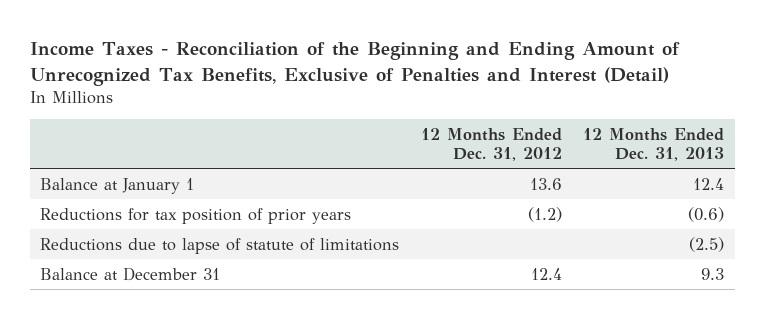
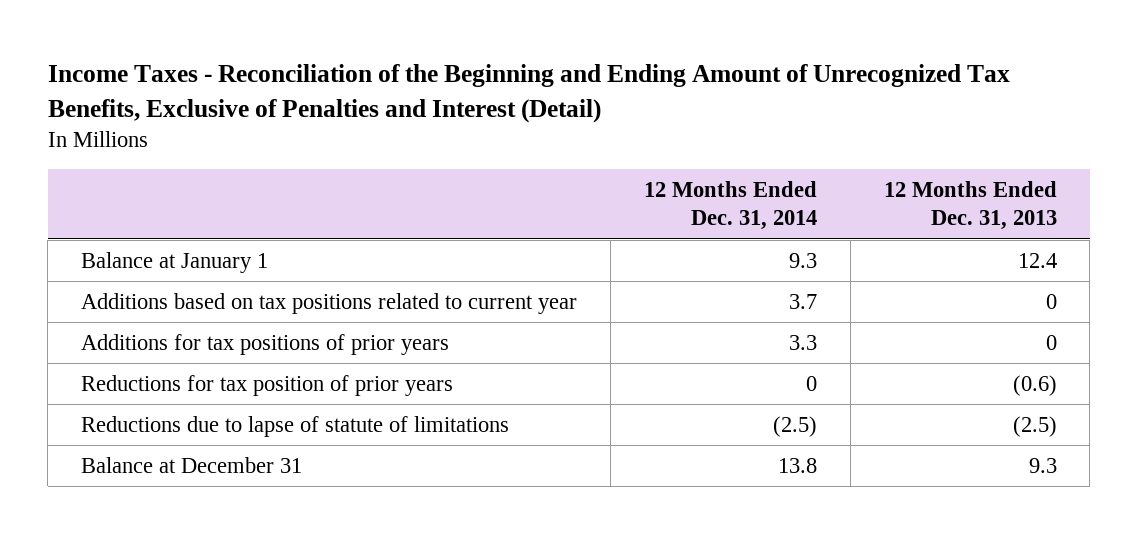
[420,127,562,161] 12 Months Ended Dec. 31, 2012 -> none
none -> [643,181,817,231] 12 Months Ended Dec. 31, 2014
none -> [81,292,578,314] Additions based on tax positions related to current year
none -> [81,333,450,355] Additions for tax positions of prior years

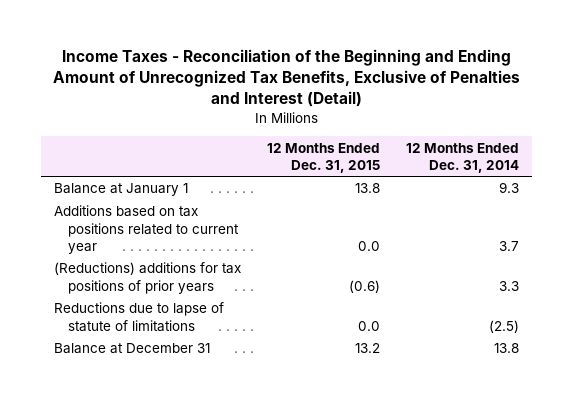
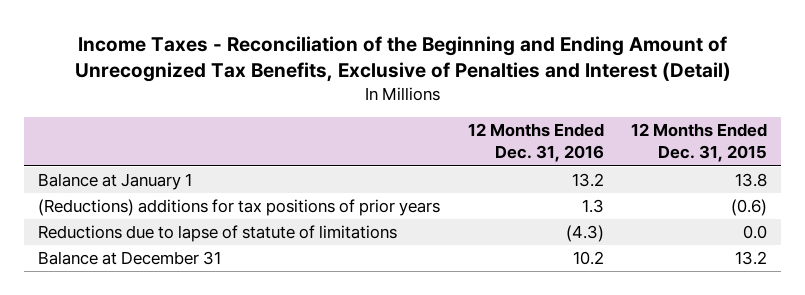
[406,142,520,173] 12 Months Ended Dec. 31, 2014 -> none
none -> [467,123,604,163] 12 Months Ended Dec. 31, 2016
[53,205,240,254] Additions based on tax positions related to current year -> none

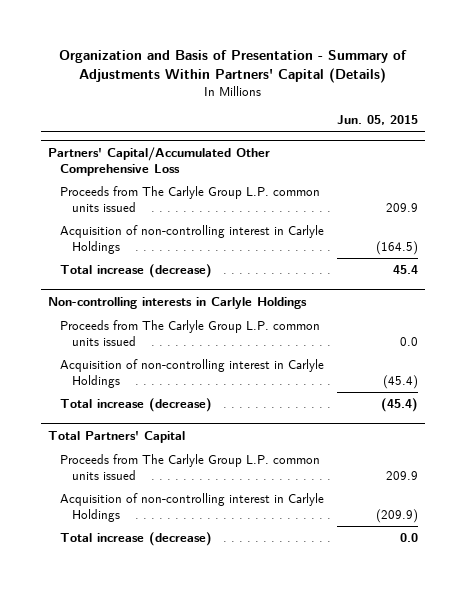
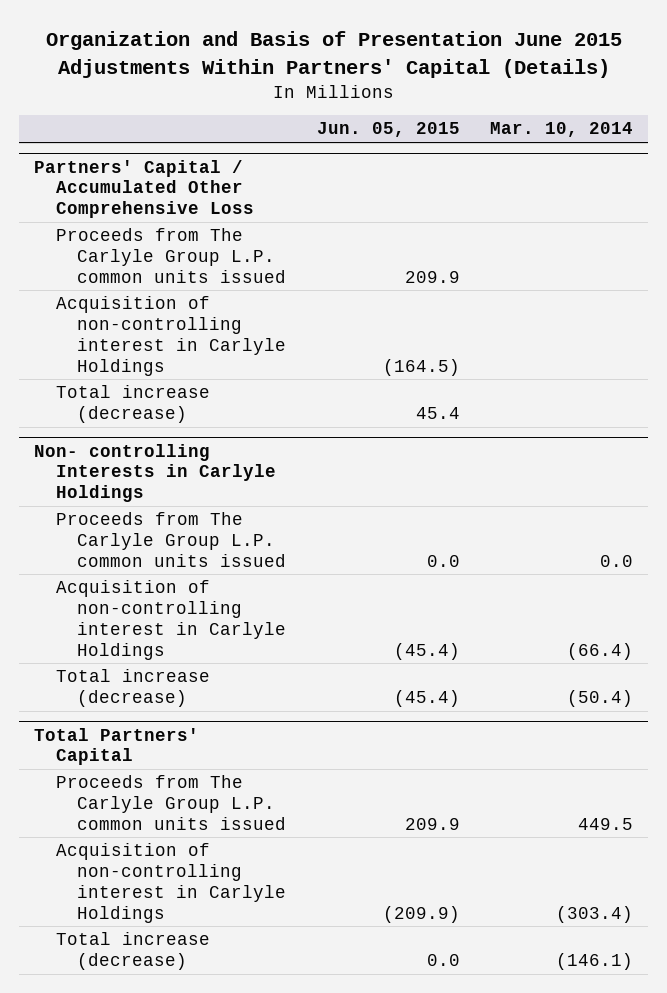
[58,50,407,84] Organization and Basis of Presentation - Summary of Adjustments Within Partners' Capital (Details) -> [45,31,622,78] Organization and Basis of Presentation June 2015 Adjustments Within Partners' Capital (Details)
none -> [490,122,634,138] Mar. 10, 2014
[47,147,270,176] Partners' Capital/Accumulated Other Comprehensive Loss -> [34,159,254,219] Partners' Capital / Accumulated Other Comprehensive Loss
[47,297,307,310] Non-controlling interests in Carlyle Holdings -> [34,443,276,503] Non- controlling Interests in Carlyle Holdings

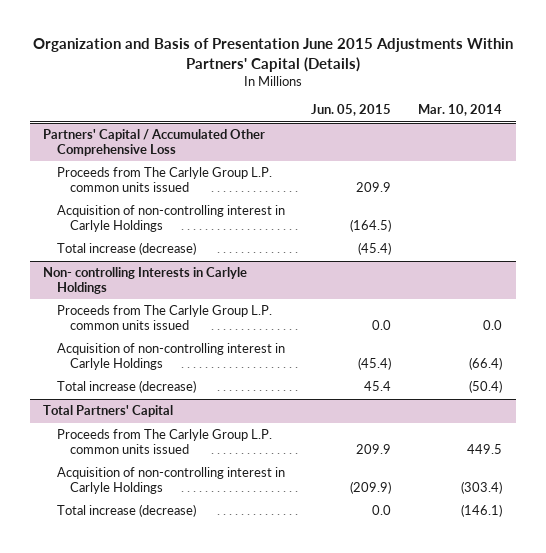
[415,406,460,419] 45.4 -> [358,242,392,256] (45.4)
[393,689,460,707] (45.4) -> [364,381,392,392] 45.4

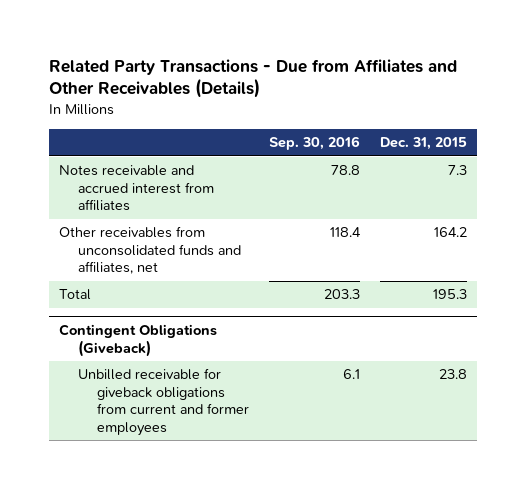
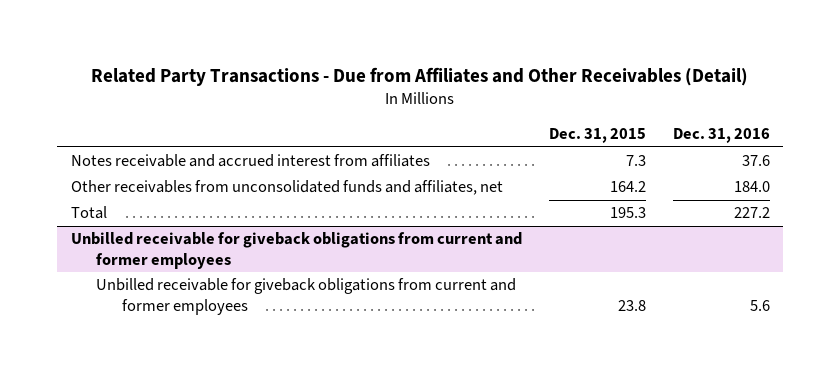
[48,58,457,99] Related Party Transactions - Due from Affiliates and Other Receivables (Details) -> [91,67,749,87] Related Party Transactions - Due from Affiliates and Other Receivables (Detail)
[269,136,361,151] Sep. 30, 2016 -> none
none -> [672,128,770,144] Dec. 31, 2016
[58,324,217,357] Contingent Obligations (Giveback) -> [70,232,522,269] Unbilled receivable for giveback obligations from current and former employees

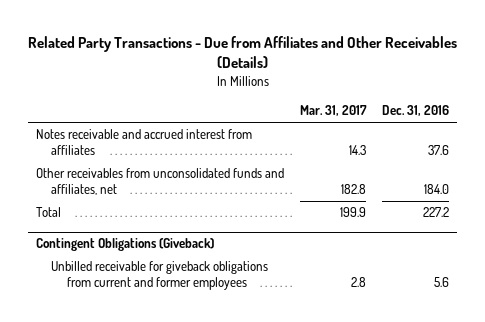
[91,67,749,87] Related Party Transactions - Due from Affiliates and Other Receivables (Detail) -> [27,36,457,69] Related Party Transactions - Due from Affiliates and Other Receivables (Details)
[548,128,646,144] Dec. 31, 2015 -> none
none -> [300,105,368,117] Mar. 31, 2017
[70,232,522,269] Unbilled receivable for giveback obligations from current and former employees -> [35,238,214,252] Contingent Obligations (Giveback)

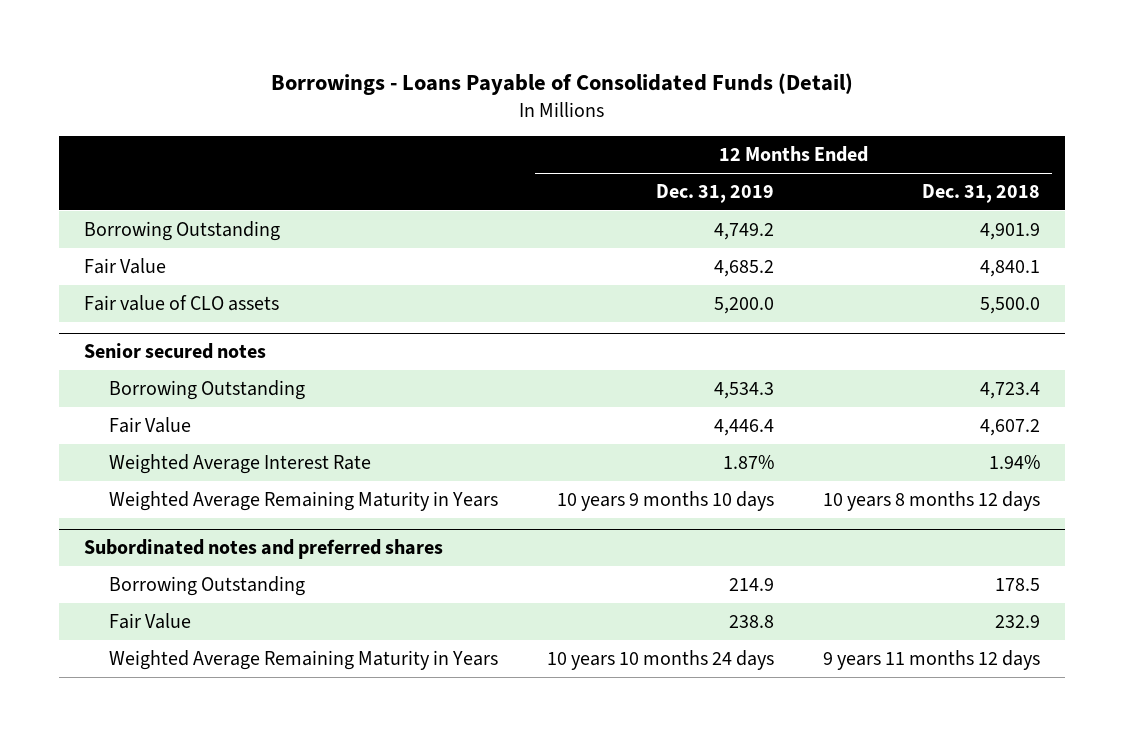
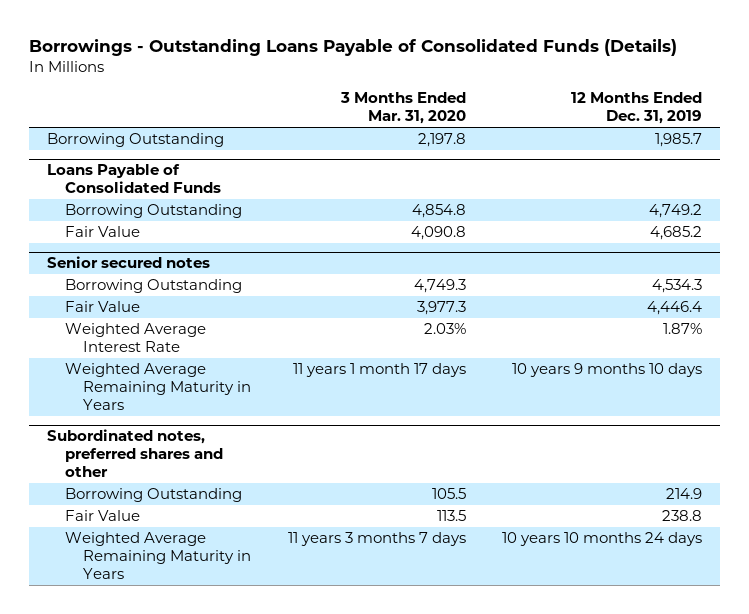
[270,73,853,96] Borrowings - Loans Payable of Consolidated Funds (Detail) -> [28,38,677,56] Borrowings - Outstanding Loans Payable of Consolidated Funds (Details)
[922,183,1041,203] Dec. 31, 2018 -> none
none -> [339,92,466,125] 3 Months Ended Mar. 31, 2020
none -> [47,133,225,148] Borrowing Outstanding
none -> [47,164,222,194] Loans Payable of Consolidated Funds
[83,294,279,311] Fair value of CLO assets -> none
[83,539,443,560] Subordinated notes and preferred shares -> [47,429,224,478] Subordinated notes, preferred shares and other

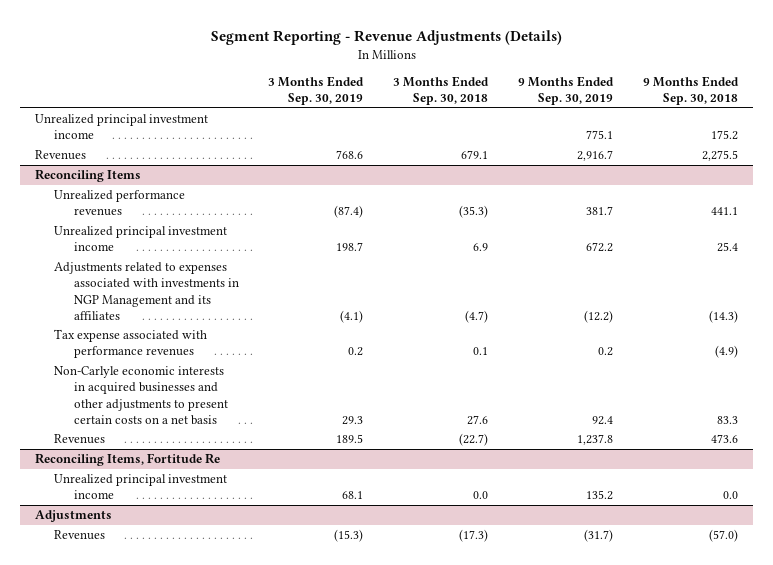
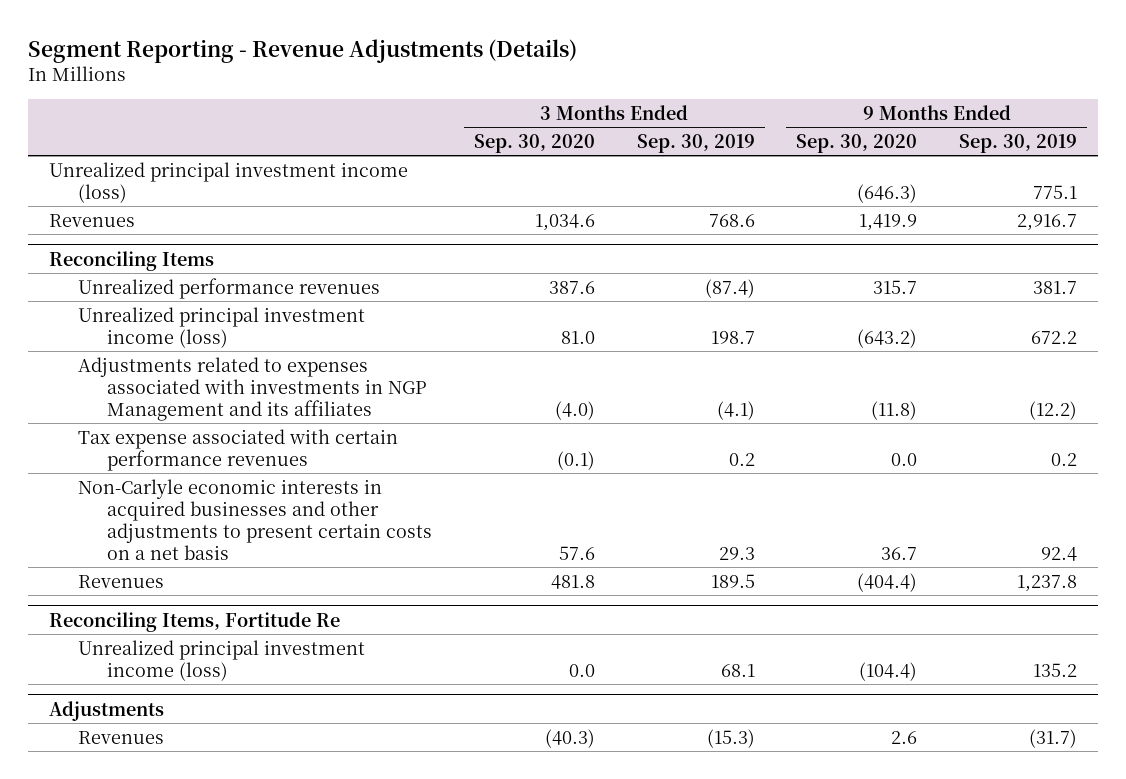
[393,75,490,106] 3 Months Ended Sep. 30, 2018 -> none
[642,75,739,106] 9 Months Ended Sep. 30, 2018 -> none
none -> [474,134,596,154] Sep. 30, 2020
none -> [796,134,918,154] Sep. 30, 2020
[35,114,209,140] Unrealized principal investment income -> [49,161,409,203] Unrealized principal investment income (loss)
[54,226,228,252] Unrealized principal investment income -> [78,306,366,348] Unrealized principal investment income (loss)
[54,329,208,359] Tax expense associated with performance revenues -> [78,428,399,471] Tax expense associated with certain performance revenues
[54,474,228,500] Unrealized principal investment income -> [78,639,366,681] Unrealized principal investment income (loss)

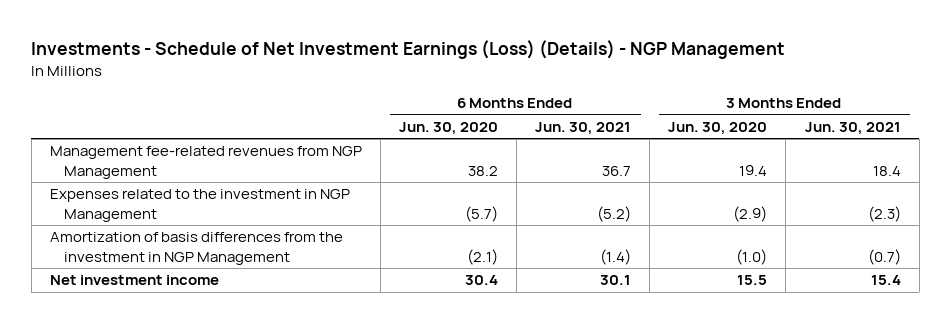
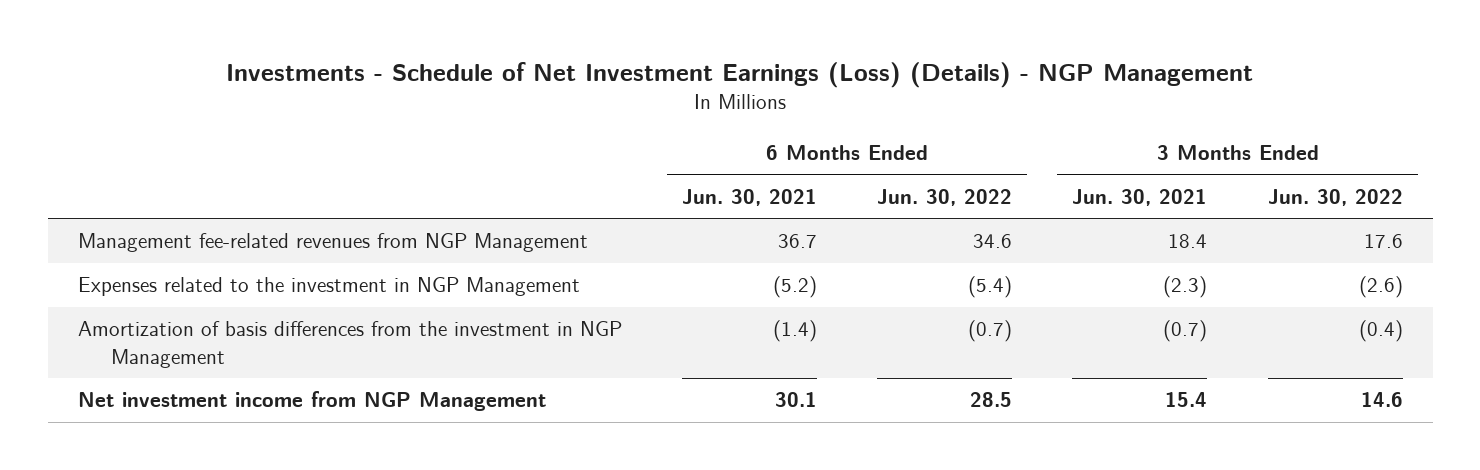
[399,121,499,135] Jun. 30, 2020 -> none
[668,121,768,135] Jun. 30, 2020 -> none
none -> [877,188,1013,206] Jun. 30, 2022
none -> [1267,188,1403,206] Jun. 30, 2022
[49,275,219,286] Net investment income -> [77,391,546,412] Net investment income from NGP Management

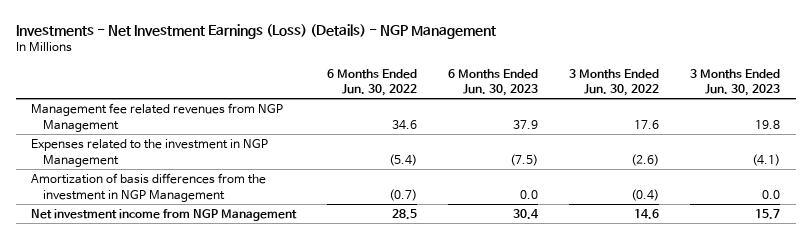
[226,61,1254,88] Investments - Schedule of Net Investment Earnings (Loss) (Details) - NGP Management -> [15,23,496,39] Investments - Net Investment Earnings (Loss) (Details) - NGP Management
[681,188,817,206] Jun. 30, 2021 -> none
[1072,188,1208,206] Jun. 30, 2021 -> none
none -> [448,68,539,97] 6 Months Ended Jun. 30, 2023
none -> [690,68,781,97] 3 Months Ended Jun. 30, 2023
[77,233,588,253] Management fee-related revenues from NGP Management -> [31,103,284,132] Management fee related revenues from NGP Management

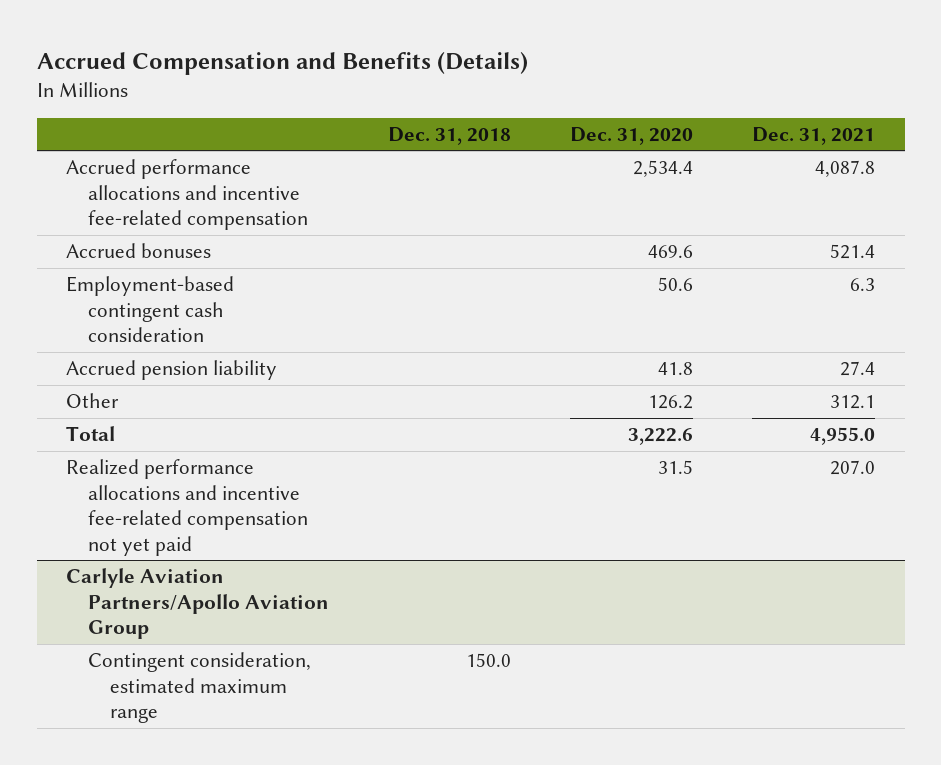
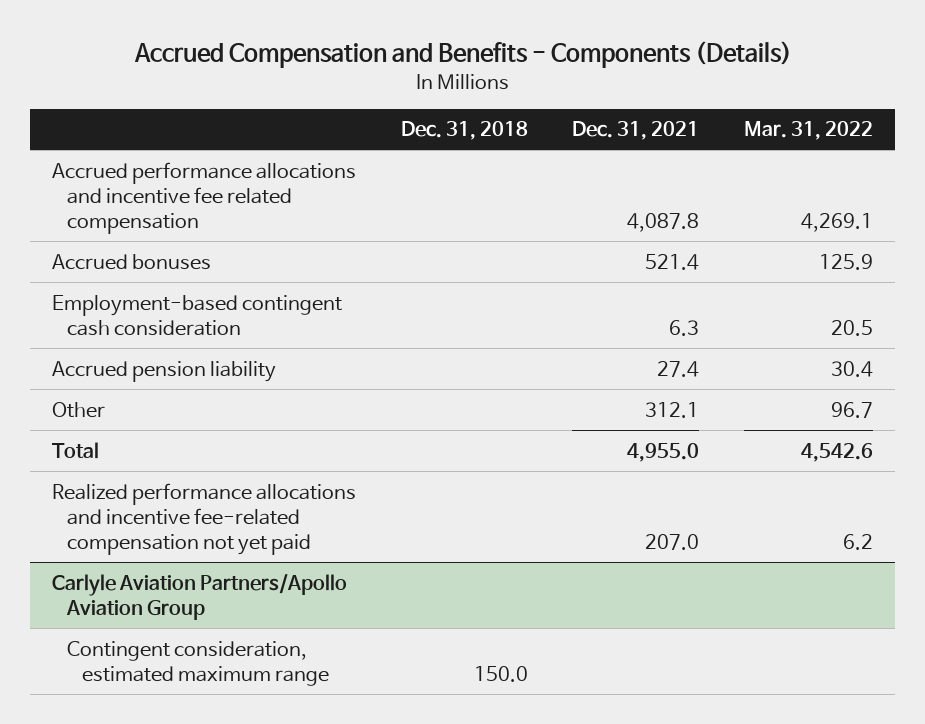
[36,51,528,75] Accrued Compensation and Benefits (Details) -> [133,41,792,69] Accrued Compensation and Benefits - Components (Details)
[570,126,694,145] Dec. 31, 2020 -> none
none -> [743,121,873,141] Mar. 31, 2022
[66,159,308,231] Accrued performance allocations and incentive fee-related compensation -> [52,161,357,235] Accrued performance allocations and incentive fee related compensation

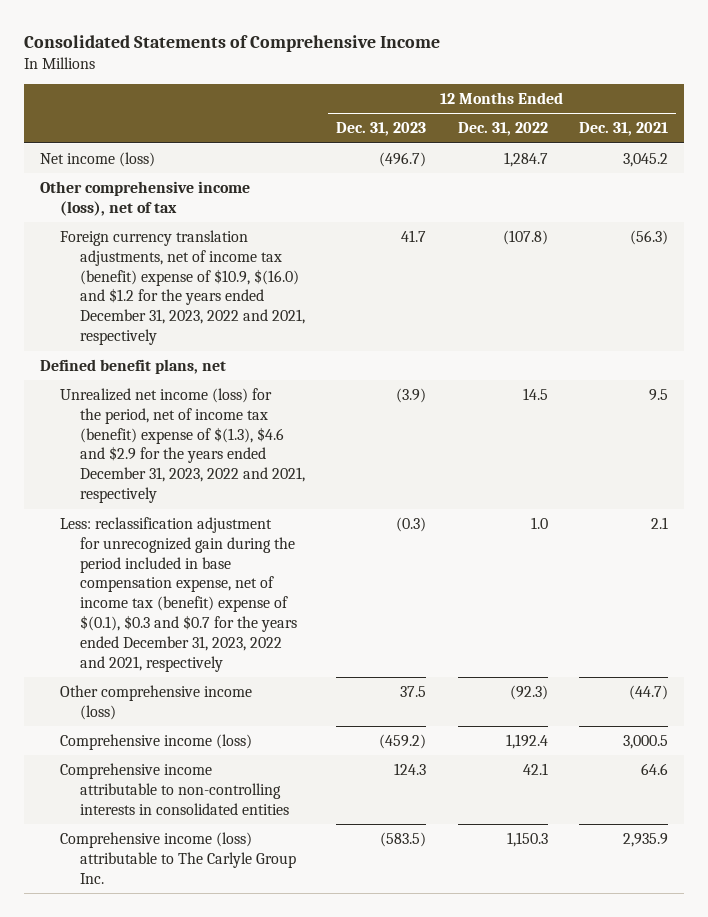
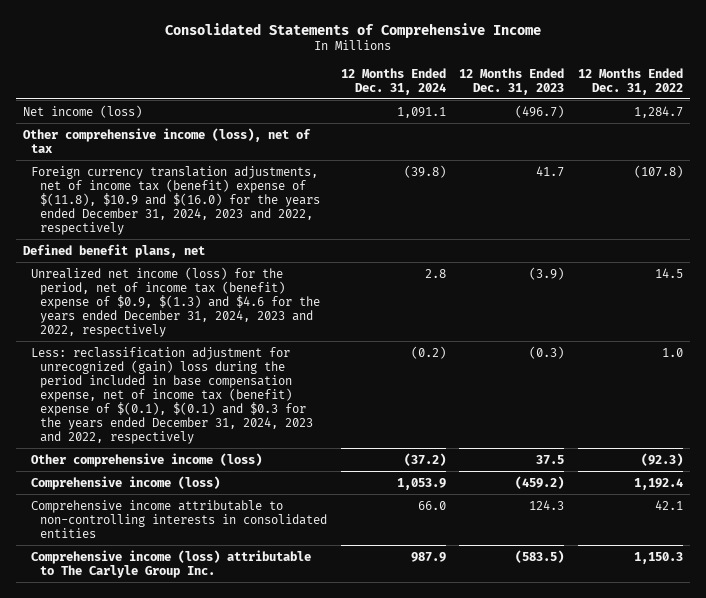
[579,122,669,137] Dec. 31, 2021 -> none
none -> [340,67,446,95] 12 Months Ended Dec. 31, 2024
[59,229,305,346] Foreign currency translation adjustments, net of income tax (benefit) expense of $10.9, $(16.0) and $1.2 for the years ended December 31, 2023, 2022 and 2021, respectively -> [31,165,320,235] Foreign currency translation adjustments, net of income tax (benefit) expense of $(11.8), $10.9 and $(16.0) for the years ended December 31, 2024, 2023 and 2022, respectively
[59,387,305,504] Unrealized net income (loss) for the period, net of income tax (benefit) expense of $(1.3), $4.6 and $2.9 for the years ended December 31, 2023, 2022 and 2021, respectively -> [31,266,320,337] Unrealized net income (loss) for the period, net of income tax (benefit) expense of $0.9, $(1.3) and $4.6 for the years ended December 31, 2024, 2023 and 2022, respectively
[59,516,297,672] Less: reclassification adjustment for unrecognized gain during the period included in base compensation expense, net of income tax (benefit) expense of $(0.1), $0.3 and $0.7 for the years ended December 31, 2023, 2022 and 2021, respectively -> [31,346,313,444] Less: reclassification adjustment for unrecognized (gain) loss during the period included in base compensation expense, net of income tax (benefit) expense of $(0.1), $(0.1) and $0.3 for the years ended December 31, 2024, 2023 and 2022, respectively

